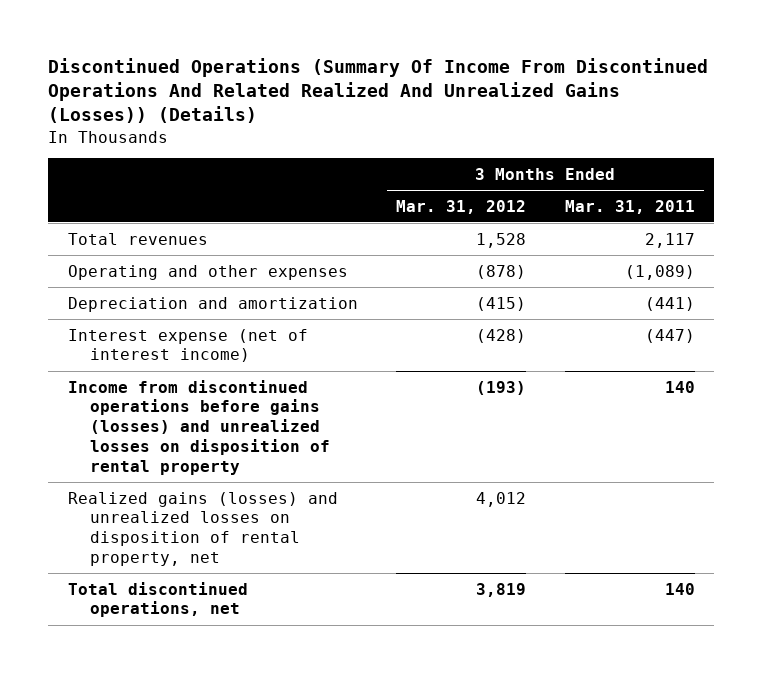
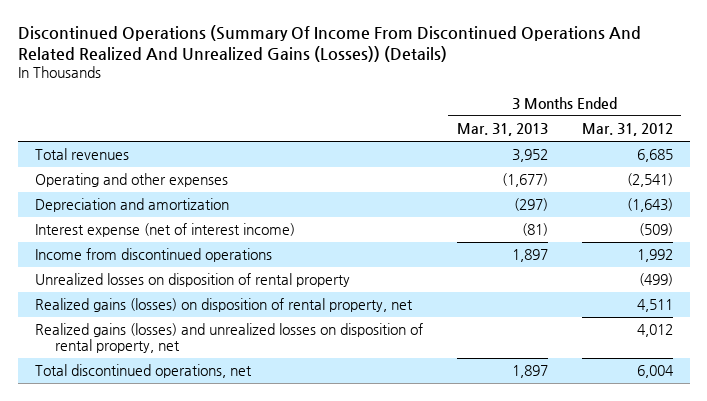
[564,199,695,214] Mar. 31, 2011 -> none
none -> [456,123,548,137] Mar. 31, 2013
[476,232,527,248] 1,528 -> [636,149,673,163] 6,685
[476,264,527,279] (878) -> [626,173,673,188] (2,541)
[476,296,527,311] (415) -> [626,198,673,213] (1,643)
[476,328,527,343] (428) -> [638,223,673,237] (509)
[67,379,331,475] Income from discontinued operations before gains (losses) and unrealized losses on disposition of rental property -> [34,248,272,263] Income from discontinued operations
[476,380,527,395] (193) -> [636,249,673,263] 1,992
none -> [34,273,350,288] Unrealized losses on disposition of rental property
none -> [34,298,413,313] Realized gains (losses) on disposition of rental property, net
[476,582,527,597] 3,819 -> [636,365,674,379] 6,004

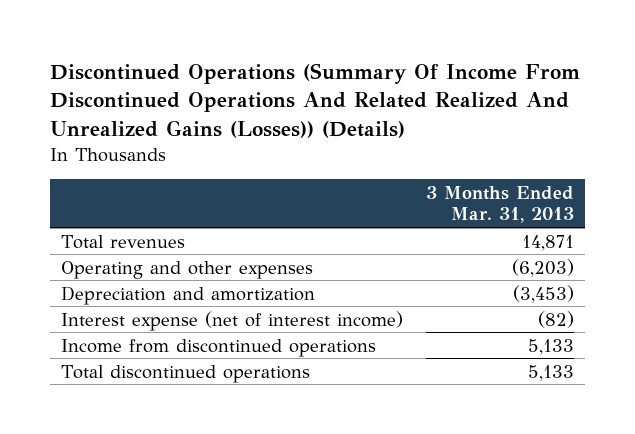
[581,123,673,137] Mar. 31, 2012 -> none
[34,273,350,288] Unrealized losses on disposition of rental property -> none
[34,298,413,313] Realized gains (losses) on disposition of rental property, net -> none
[34,323,423,354] Realized gains (losses) and unrealized losses on disposition of rental property, net -> none
[511,149,548,163] 3,952 -> [522,234,575,251] 14,871
[501,173,548,188] (1,677) -> [512,258,575,277] (6,203)
[513,198,548,212] (297) -> [513,284,575,303] (3,453)
[521,223,548,237] (81) -> [538,310,575,328] (82)
[511,249,548,263] 1,897 -> [528,338,575,355] 5,133
[34,364,252,379] Total discontinued operations, net -> [61,364,311,383] Total discontinued operations
[511,365,548,379] 1,897 -> [528,364,575,381] 5,133

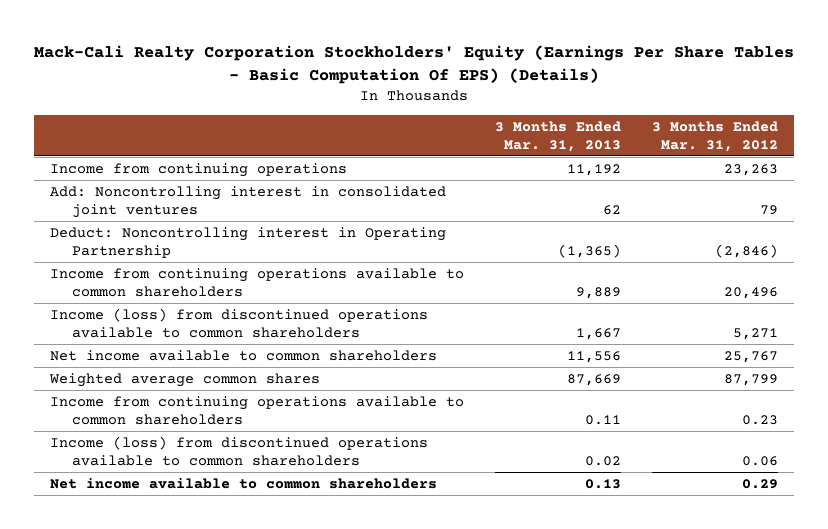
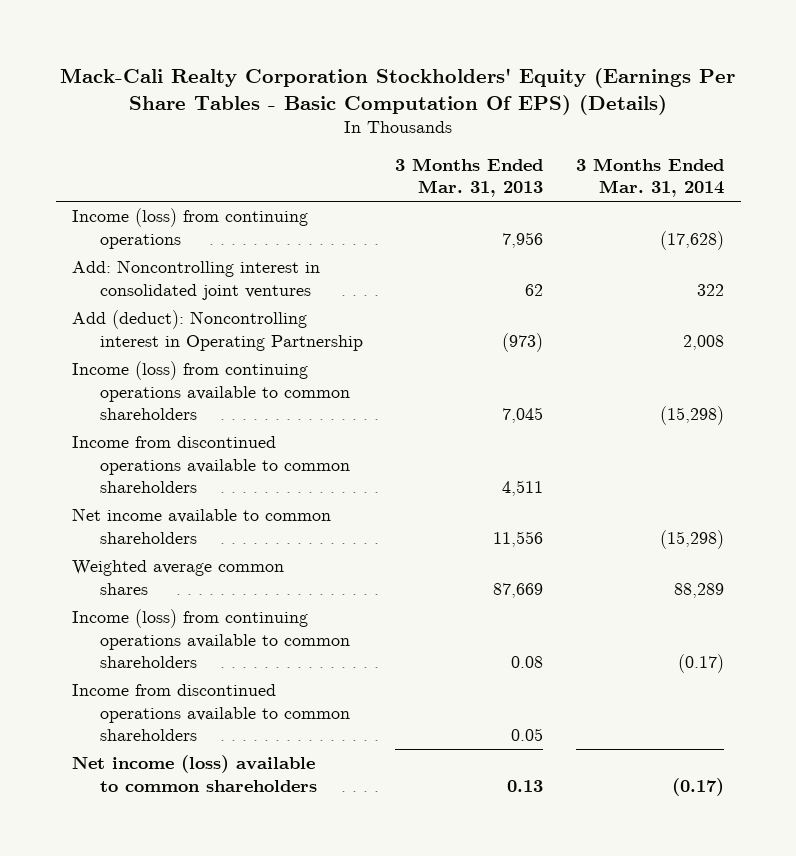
[652,121,779,152] 3 Months Ended Mar. 31, 2012 -> none
none -> [576,157,725,198] 3 Months Ended Mar. 31, 2014
[49,162,347,177] Income from continuing operations -> [72,208,309,249] Income (loss) from continuing operations
[566,163,621,176] 11,192 -> [502,231,544,248] 7,956
[49,226,446,258] Deduct: Noncontrolling interest in Operating Partnership -> [72,310,363,351] Add (deduct): Noncontrolling interest in Operating Partnership
[557,243,621,258] (1,365) -> [502,332,544,352] (973)
[49,267,464,297] Income from continuing operations available to common shareholders -> [72,361,350,420] Income (loss) from continuing operations available to common shareholders
[575,286,621,299] 9,889 -> [502,406,544,423] 7,045
[49,307,428,338] Income (loss) from discontinued operations available to common shareholders -> [72,436,350,493] Income from discontinued operations available to common shareholders
[575,327,621,340] 1,667 -> [502,479,544,496] 4,511
[49,395,464,425] Income from continuing operations available to common shareholders -> [72,609,350,668] Income (loss) from continuing operations available to common shareholders
[584,414,621,425] 0.11 -> [511,655,544,668] 0.08
[49,435,428,466] Income (loss) from discontinued operations available to common shareholders -> [72,684,350,741] Income from discontinued operations available to common shareholders
[584,455,621,466] 0.02 -> [511,727,544,741] 0.05
[49,477,437,489] Net income available to common shareholders -> [72,755,317,792] Net income (loss) available to common shareholders

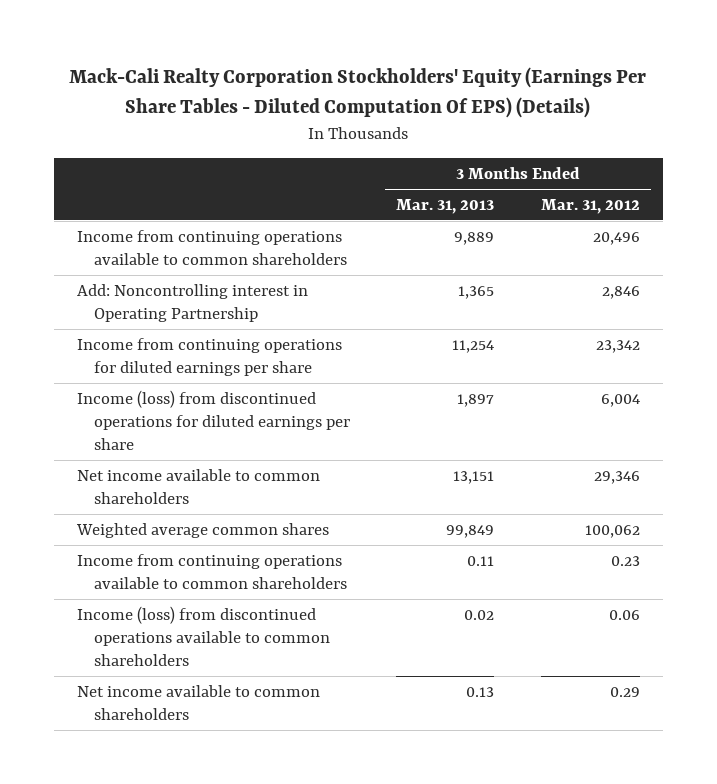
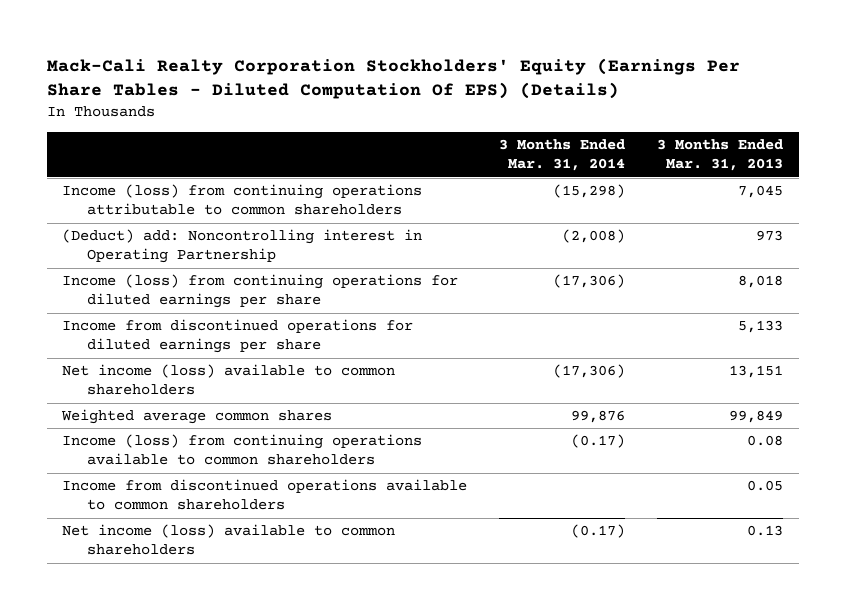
[540,198,640,214] Mar. 31, 2012 -> none
none -> [499,139,626,172] 3 Months Ended Mar. 31, 2014
[77,229,347,265] Income from continuing operations available to common shareholders -> [62,184,423,216] Income (loss) from continuing operations attributable to common shareholders
[454,231,495,245] 9,889 -> [738,185,784,199] 7,045
[77,283,309,322] Add: Noncontrolling interest in Operating Partnership -> [62,229,423,264] (Deduct) add: Noncontrolling interest in Operating Partnership
[458,285,495,299] 1,365 -> [756,230,784,242] 973
[77,337,343,376] Income from continuing operations for diluted earnings per share -> [62,274,459,309] Income (loss) from continuing operations for diluted earnings per share
[452,339,495,353] 11,254 -> [738,275,784,289] 8,018
[77,389,350,450] Income (loss) from discontinued operations for diluted earnings per share -> [62,319,414,354] Income from discontinued operations for diluted earnings per share
[457,393,495,407] 1,897 -> [738,320,784,334] 5,133
[77,468,321,504] Net income available to common shareholders -> [62,364,396,396] Net income (loss) available to common shareholders
[77,553,347,589] Income from continuing operations available to common shareholders -> [62,434,423,466] Income (loss) from continuing operations available to common shareholders
[467,555,495,566] 0.11 -> [747,435,784,447] 0.08
[77,605,330,666] Income (loss) from discontinued operations available to common shareholders -> [62,479,468,511] Income from discontinued operations available to common shareholders
[464,609,495,620] 0.02 -> [747,480,784,492] 0.05
[77,684,321,720] Net income available to common shareholders -> [62,524,396,556] Net income (loss) available to common shareholders

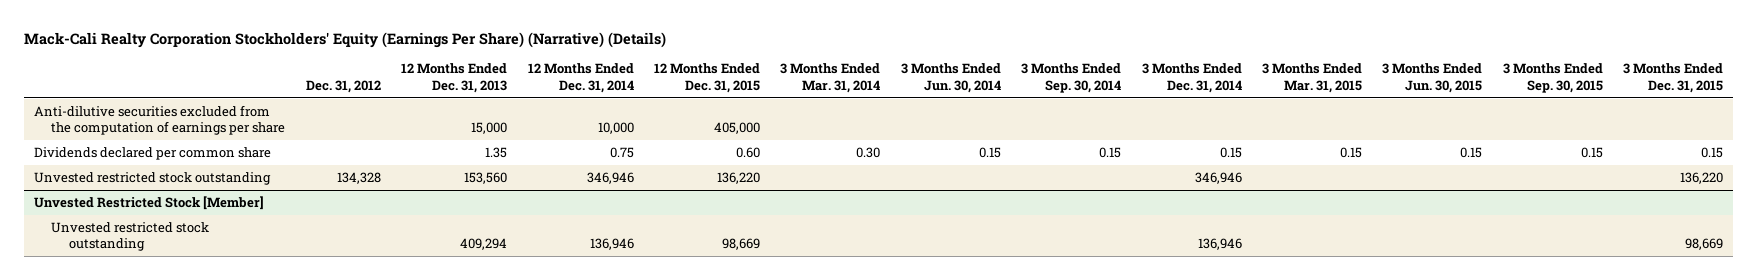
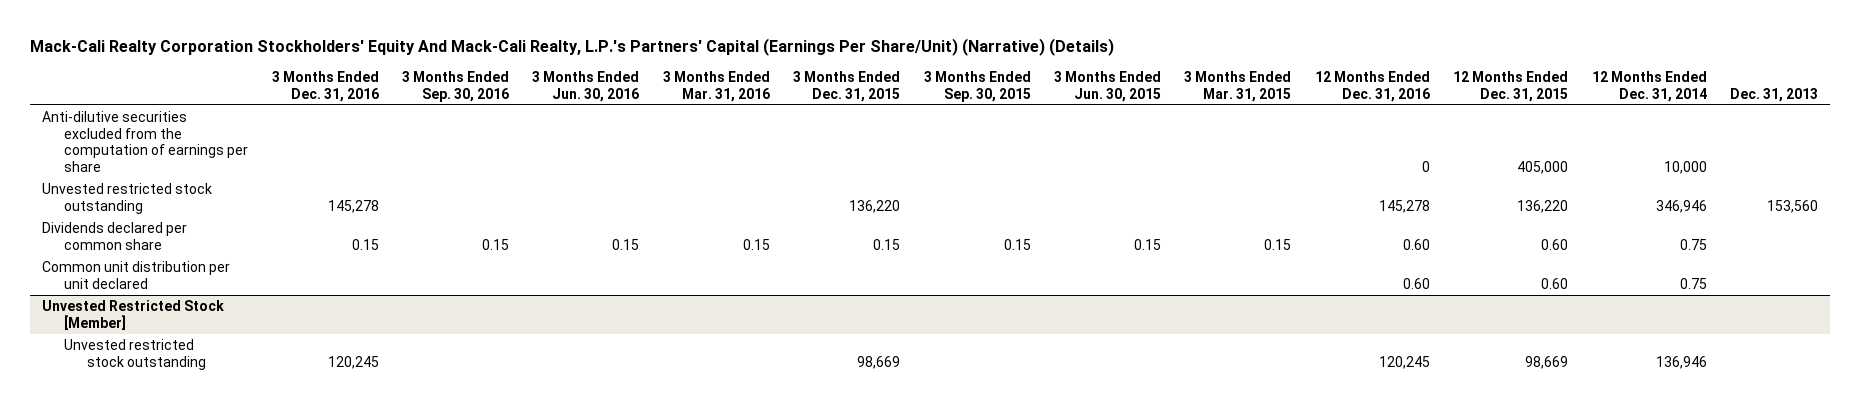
[23,31,666,48] Mack-Cali Realty Corporation Stockholders' Equity (Earnings Per Share) (Narrative) (Details) -> [30,37,1115,56] Mack-Cali Realty Corporation Stockholders' Equity And Mack-Cali Realty, L.P.'s Partners' Capital (Earnings Per Share/Unit) (Narrative) (Details)
[305,79,381,93] Dec. 31, 2012 -> none
[401,63,508,93] 12 Months Ended Dec. 31, 2013 -> none
[780,63,881,93] 3 Months Ended Mar. 31, 2014 -> none
[900,63,1001,93] 3 Months Ended Jun. 30, 2014 -> none
[1021,63,1122,93] 3 Months Ended Sep. 30, 2014 -> none
[1141,63,1242,93] 3 Months Ended Dec. 31, 2014 -> none
none -> [271,71,379,102] 3 Months Ended Dec. 31, 2016
none -> [401,71,509,102] 3 Months Ended Sep. 30, 2016
none -> [532,71,640,102] 3 Months Ended Jun. 30, 2016
none -> [662,71,770,102] 3 Months Ended Mar. 31, 2016
none -> [1314,71,1430,102] 12 Months Ended Dec. 31, 2016
none -> [1729,87,1818,102] Dec. 31, 2013
[33,147,271,161] Dividends declared per common share -> [41,222,187,250] Dividends declared per common share
none -> [41,261,230,289] Common unit distribution per unit declared

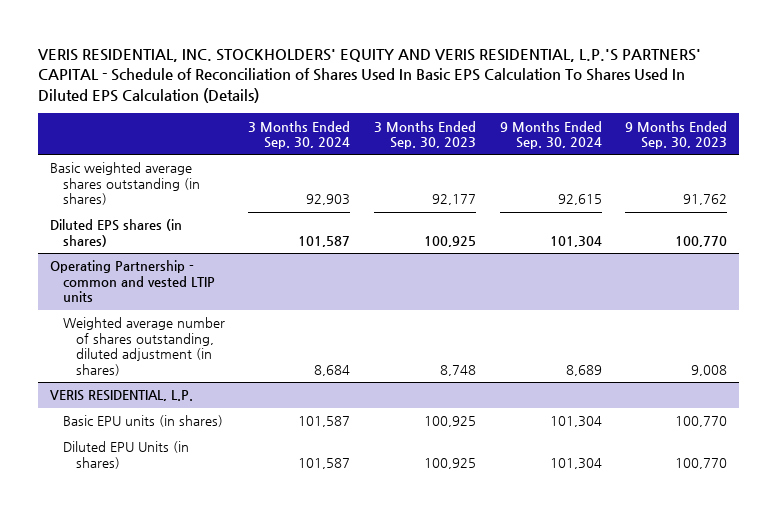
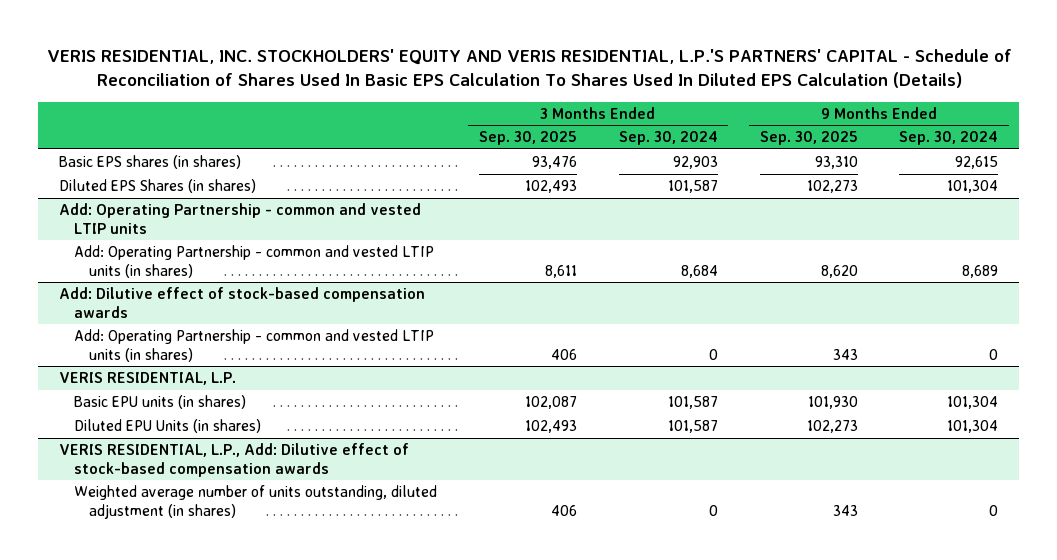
[374,120,477,150] 3 Months Ended Sep. 30, 2023 -> none
[625,120,728,150] 9 Months Ended Sep. 30, 2023 -> none
none -> [478,131,577,146] Sep. 30, 2025
none -> [759,131,858,146] Sep. 30, 2025
[50,162,200,206] Basic weighted average shares outstanding (in shares) -> [58,155,241,170] Basic EPS shares (in shares)
[50,219,183,247] Diluted EPS shares (in shares) -> [58,179,256,194] Diluted EPS Shares (in shares)
[50,260,215,303] Operating Partnership - common and vested LTIP units -> [58,203,421,234] Add: Operating Partnership - common and vested LTIP units
[62,317,225,376] Weighted average number of shares outstanding, diluted adjustment (in shares) -> [73,245,434,278] Add: Operating Partnership - common and vested LTIP units (in shares)
none -> [58,287,425,318] Add: Dilutive effect of stock-based compensation awards
none -> [73,329,434,362] Add: Operating Partnership - common and vested LTIP units (in shares)
none -> [58,443,409,477] VERIS RESIDENTIAL, L.P., Add: Dilutive effect of stock-based compensation awards
none -> [73,485,437,519] Weighted average number of units outstanding, diluted adjustment (in shares)

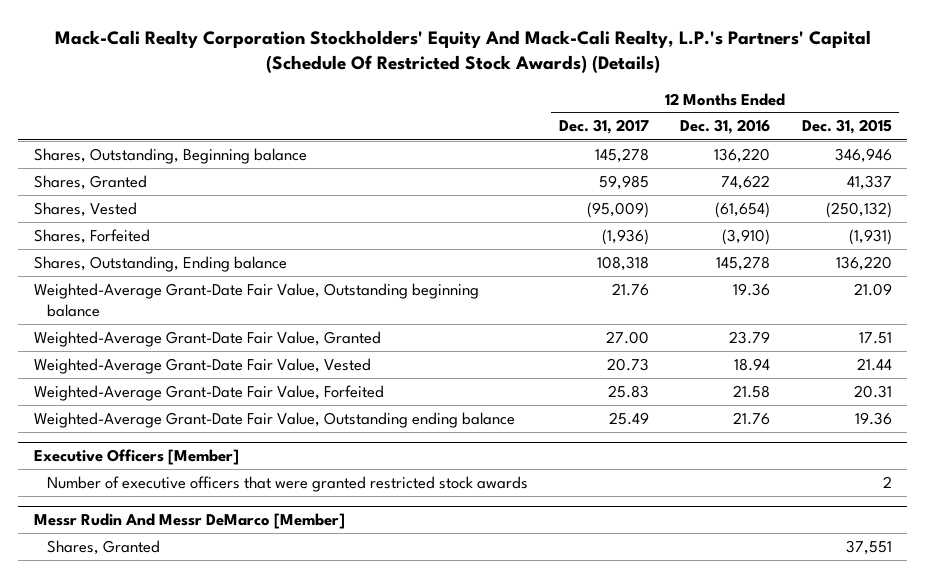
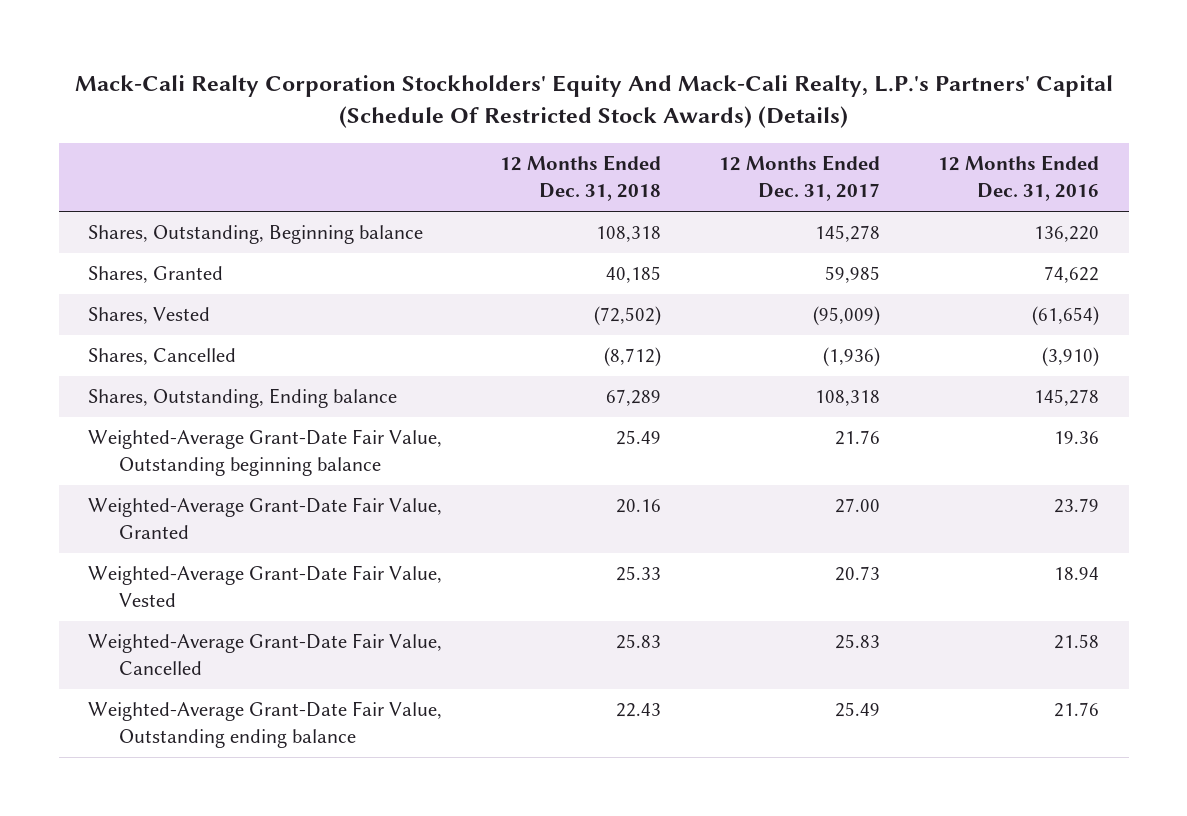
[801,119,892,135] Dec. 31, 2015 -> none
none -> [500,155,662,202] 12 Months Ended Dec. 31, 2018
[33,228,150,244] Shares, Forfeited -> [87,348,236,366] Shares, Cancelled
[33,384,384,401] Weighted-Average Grant-Date Fair Value, Forfeited -> [87,633,442,676] Weighted-Average Grant-Date Fair Value, Cancelled
[33,449,239,466] Executive Officers [Member] -> none
[46,475,528,492] Number of executive officers that were granted restricted stock awards -> none
[33,513,345,530] Messr Rudin And Messr DeMarco [Member] -> none
[46,539,160,555] Shares, Granted -> none

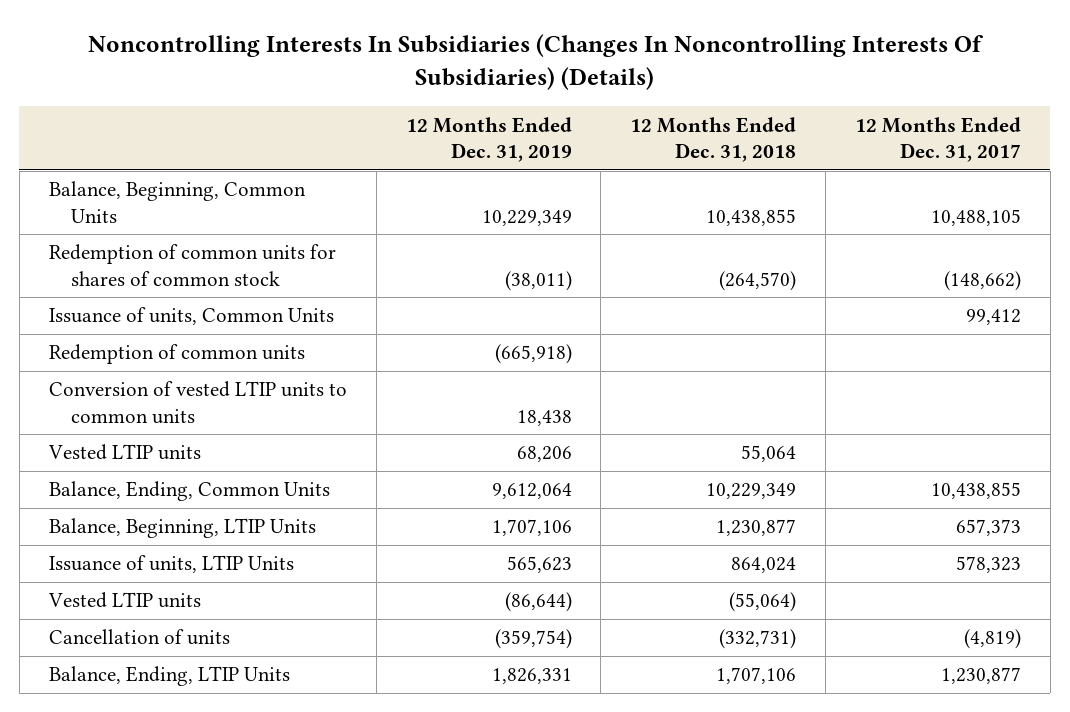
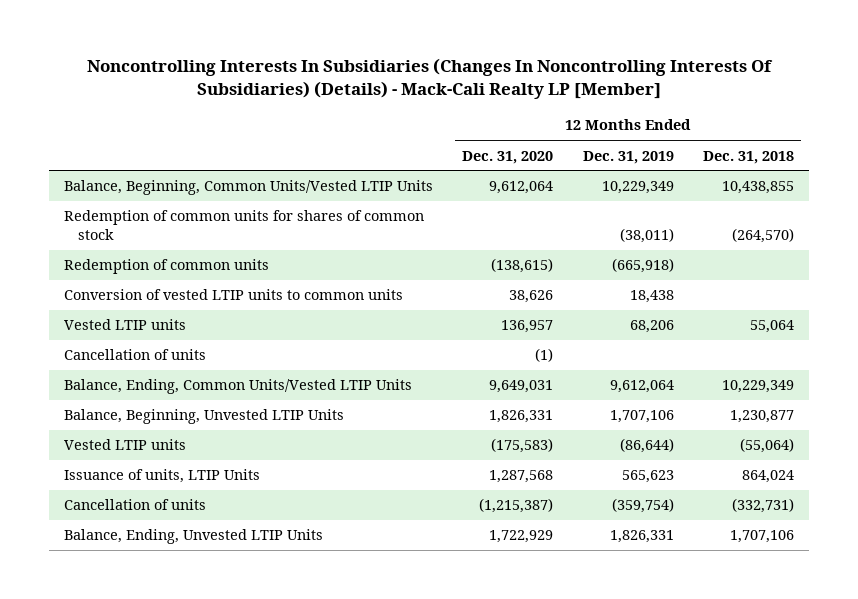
[87,34,983,91] Noncontrolling Interests In Subsidiaries (Changes In Noncontrolling Interests Of Subsidiaries) (Details) -> [86,58,773,99] Noncontrolling Interests In Subsidiaries (Changes In Noncontrolling Interests Of Subsidiaries) (Details) - Mack-Cali Realty LP [Member]
[855,116,1022,163] 12 Months Ended Dec. 31, 2017 -> none
none -> [462,150,554,164] Dec. 31, 2020
[48,181,306,223] Balance, Beginning, Common Units -> [63,180,433,196] Balance, Beginning, Common Units/Vested LTIP Units
[48,307,334,326] Issuance of units, Common Units -> none
none -> [63,349,206,361] Cancellation of units
[48,481,330,502] Balance, Ending, Common Units -> [63,379,412,395] Balance, Ending, Common Units/Vested LTIP Units
[48,518,316,539] Balance, Beginning, LTIP Units -> [63,409,344,425] Balance, Beginning, Unvested LTIP Units
[48,555,294,574] Issuance of units, LTIP Units -> [63,469,260,484] Issuance of units, LTIP Units
[48,666,290,687] Balance, Ending, LTIP Units -> [63,529,323,545] Balance, Ending, Unvested LTIP Units

